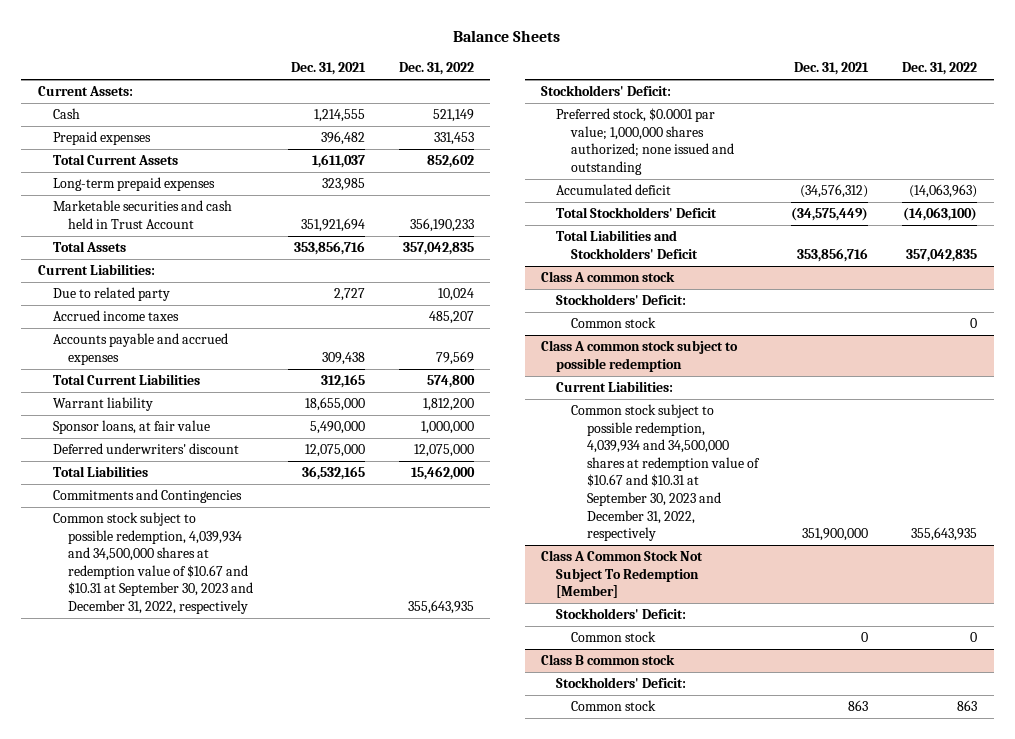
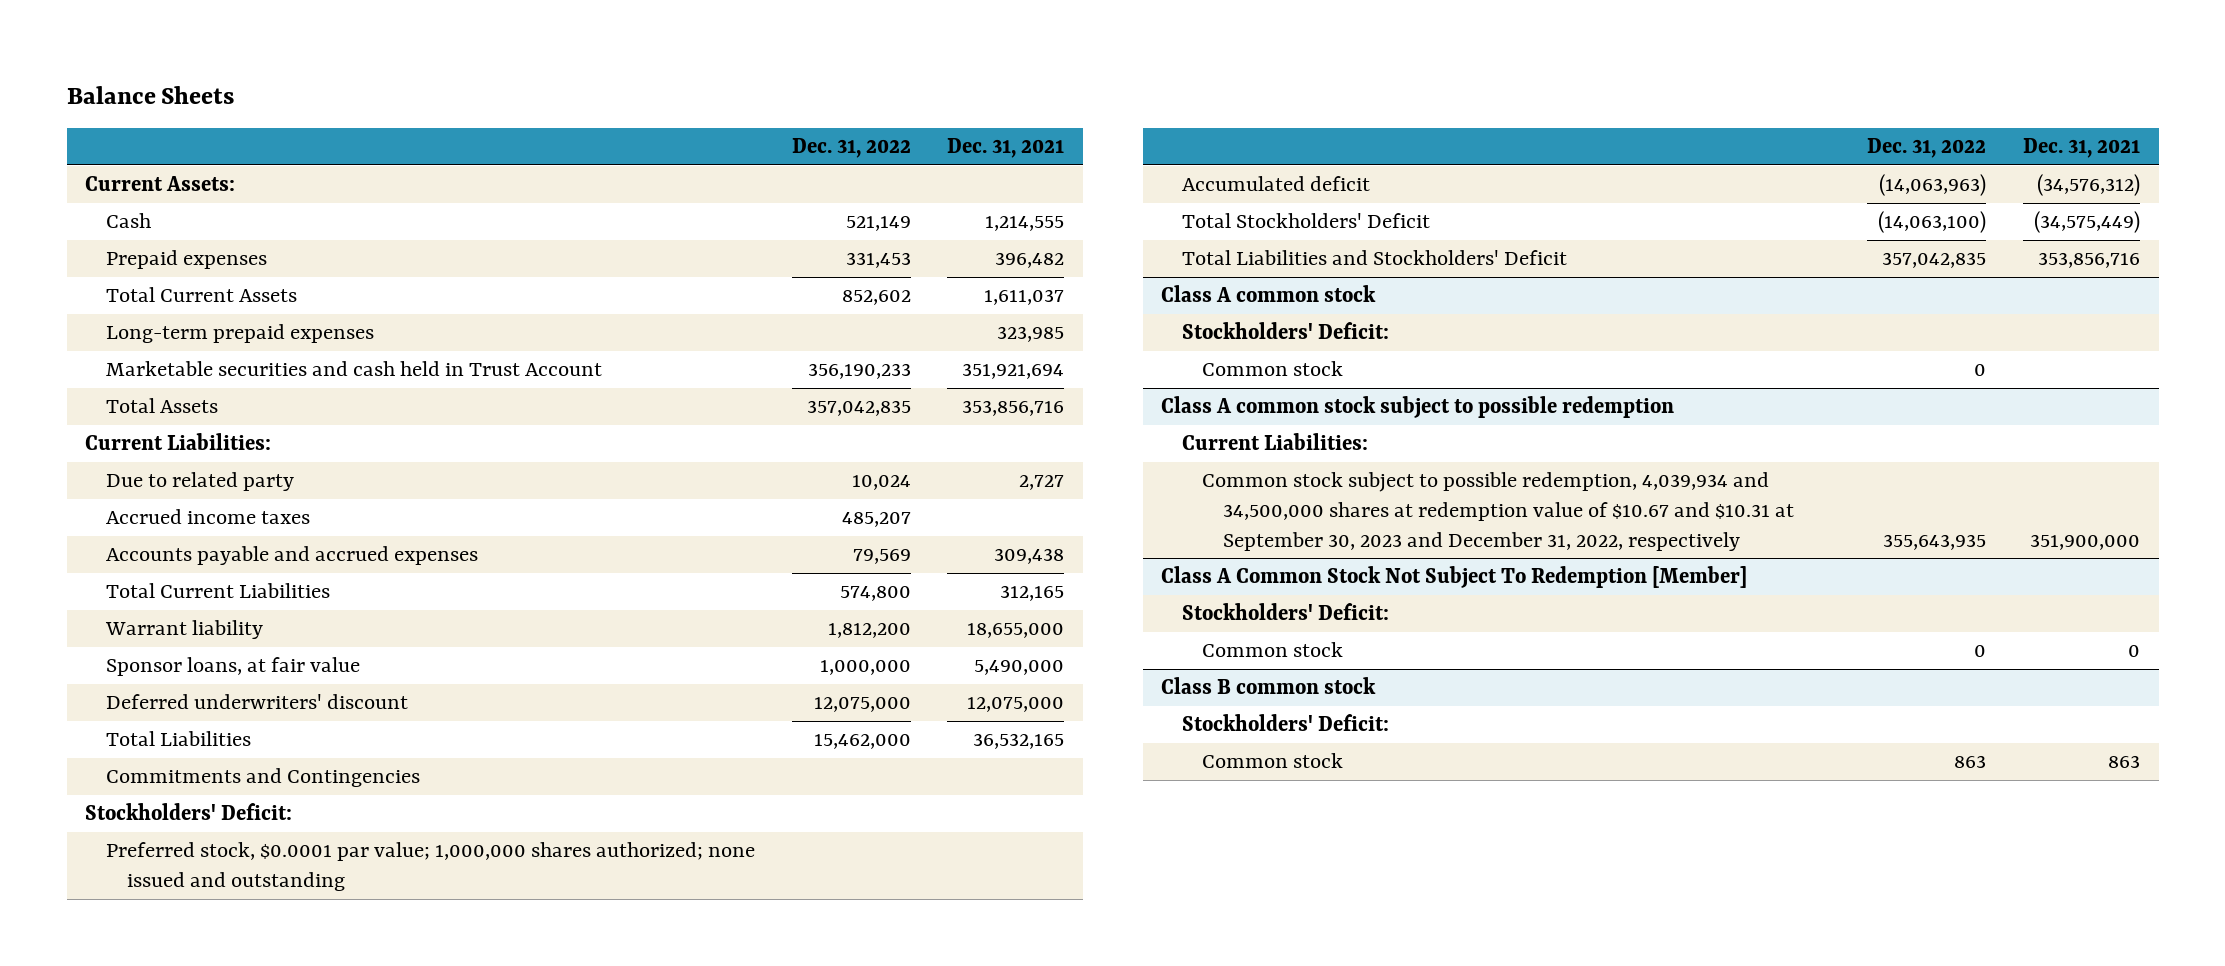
[53,512,254,614] Common stock subject to possible redemption, 4,039,934 and 34,500,000 shares at redemption value of $10.67 and $10.31 at September 30, 2023 and December 31, 2022, respectively -> none

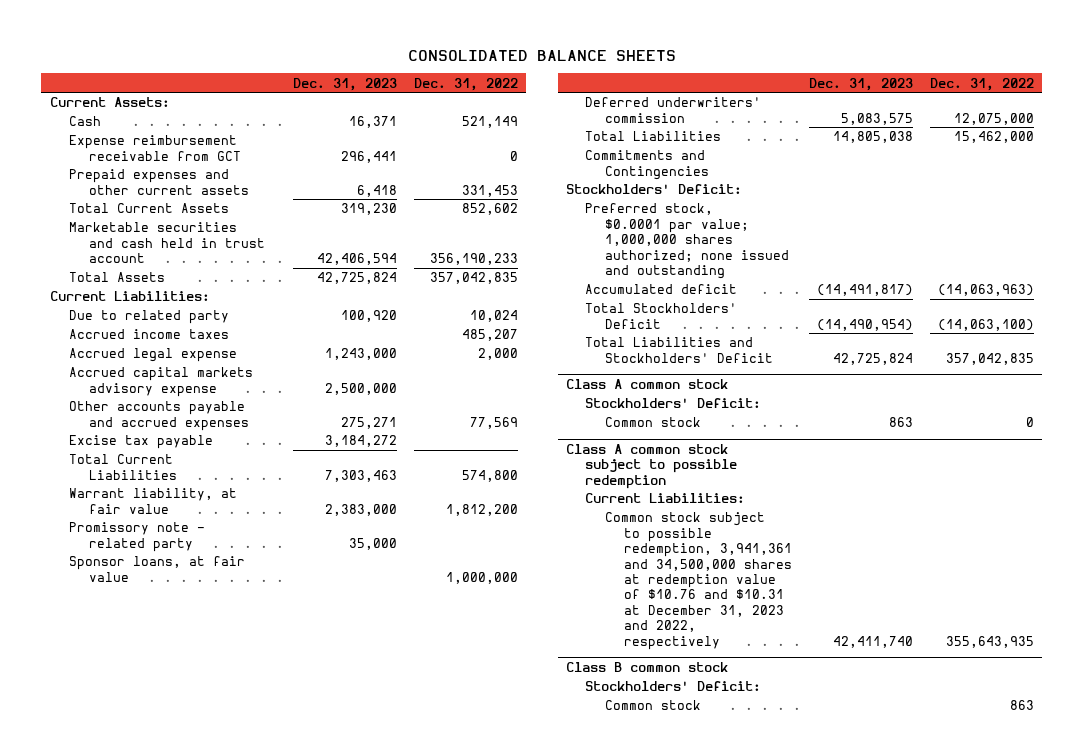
[66,85,234,104] Balance Sheets -> [407,49,676,61] CONSOLIDATED BALANCE SHEETS
[947,138,1065,159] Dec. 31, 2021 -> none
none -> [292,77,397,91] Dec. 31, 2023
none -> [69,135,241,161] Expense reimbursement receivable from GCT
[105,250,267,270] Prepaid expenses -> [69,169,249,195] Prepaid expenses and other current assets
[105,324,374,344] Long-term prepaid expenses -> none
[105,361,602,377] Marketable securities and cash held in Trust Account -> [69,222,265,264] Marketable securities and cash held in trust account
none -> [69,348,238,363] Accrued legal expense
none -> [69,367,254,397] Accrued capital markets advisory expense
[105,546,478,566] Accounts payable and accrued expenses -> [69,401,249,431] Other accounts payable and accrued expenses
[852,549,911,565] 79,569 -> [469,416,518,429] 77,569
none -> [69,435,214,450] Excise tax payable
[104,620,263,640] Warrant liability -> [69,488,238,514] Warrant liability, at fair value
none -> [69,522,206,552] Promissory note - related party
[105,694,408,710] Deferred underwriters' discount -> [585,97,762,123] Deferred underwriters' commission
[1160,566,1747,589] Class A Common Stock Not Subject To Redemption [Member] -> none
[1181,603,1389,621] Stockholders' Deficit: -> none
[1202,642,1344,658] Common stock -> none
[1202,472,1795,551] Common stock subject to possible redemption, 4,039,934 and 34,500,000 shares at redemption value of $10.67 and $10.31 at September 30, 2023 and December 31, 2022, respectively -> [604,512,793,650] Common stock subject to possible redemption, 3,941,361 and 34,500,000 shares at redemption value of $10.76 and $10.31 at December 31, 2023 and 2022, respectively

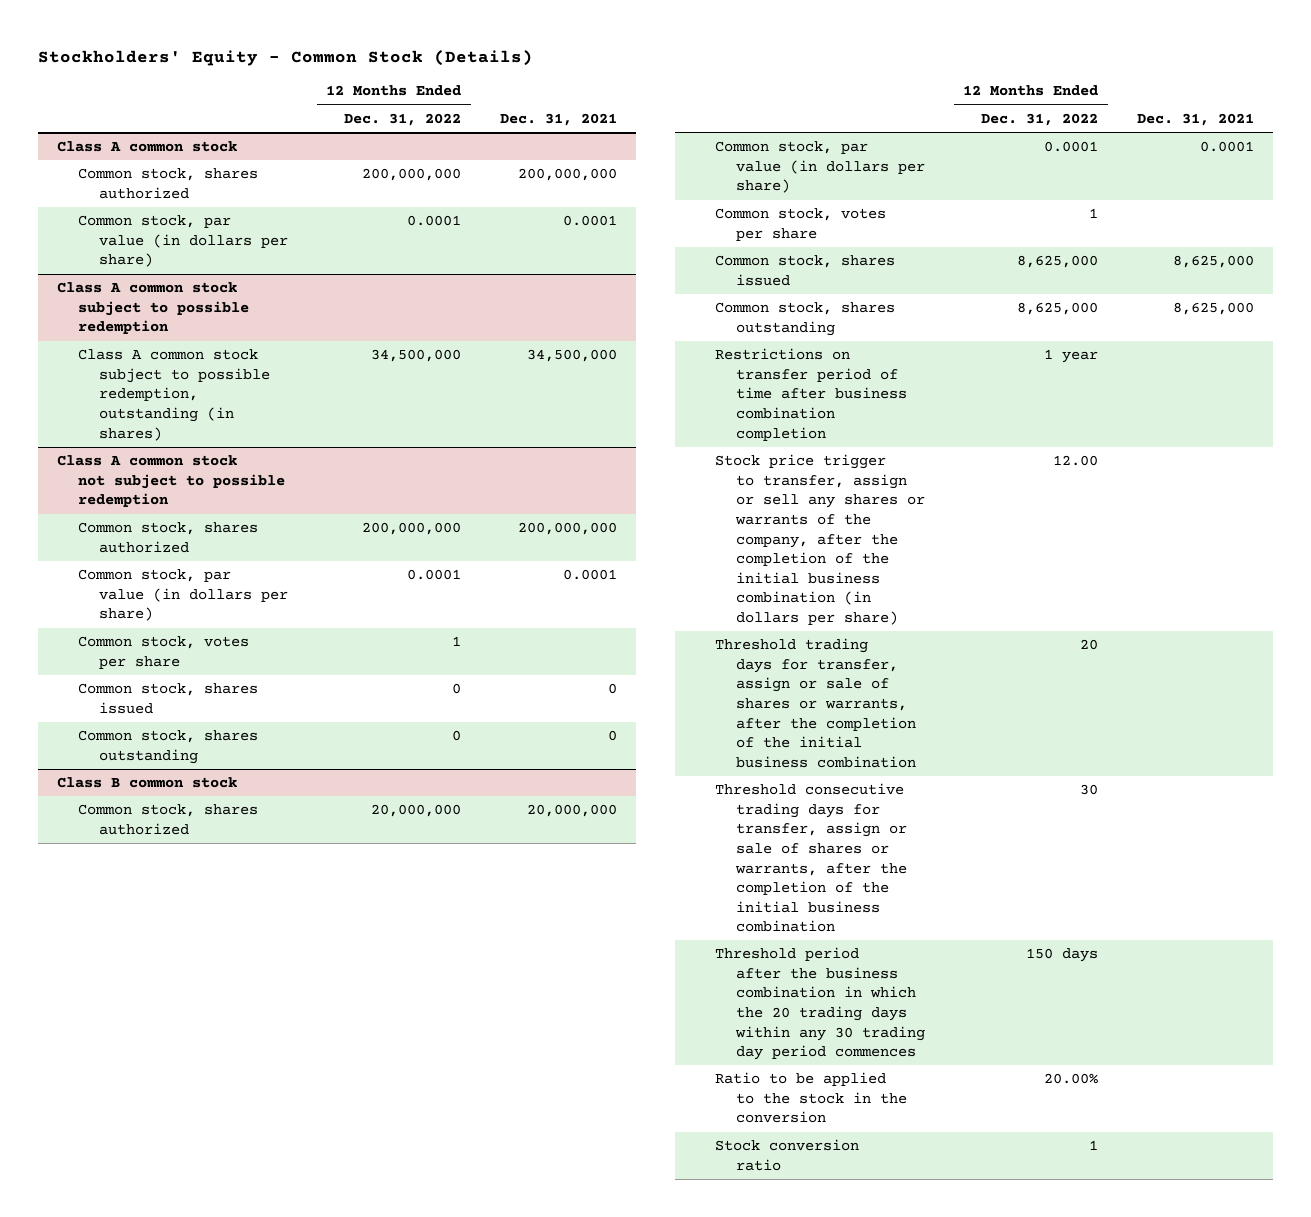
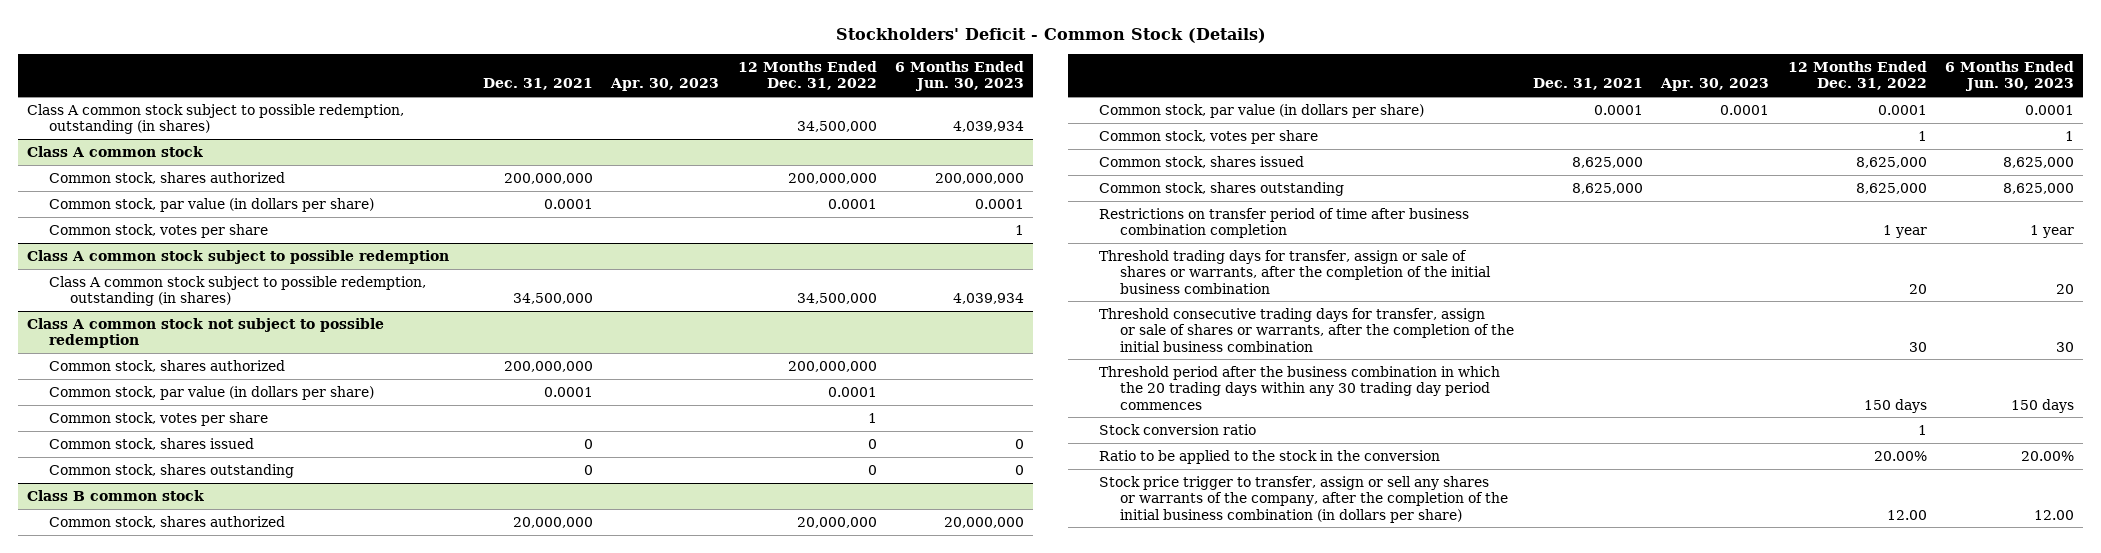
[37,49,533,66] Stockholders' Equity - Common Stock (Details) -> [835,27,1266,43] Stockholders' Deficit - Common Stock (Details)
none -> [610,78,720,92] Apr. 30, 2023
none -> [895,60,1025,92] 6 Months Ended Jun. 30, 2023
none -> [27,103,405,135] Class A common stock subject to possible redemption, outstanding (in shares)
none -> [48,223,268,238] Common stock, votes per share
[714,1072,907,1124] Ratio to be applied to the stock in the conversion -> [1098,449,1440,464] Ratio to be applied to the stock in the conversion
[714,454,925,625] Stock price trigger to transfer, assign or sell any shares or warrants of the company, after the completion of the initial business combination (in dollars per share) -> [1098,475,1509,523] Stock price trigger to transfer, assign or sell any shares or warrants of the company, after the completion of the initial business combination (in dollars per share)

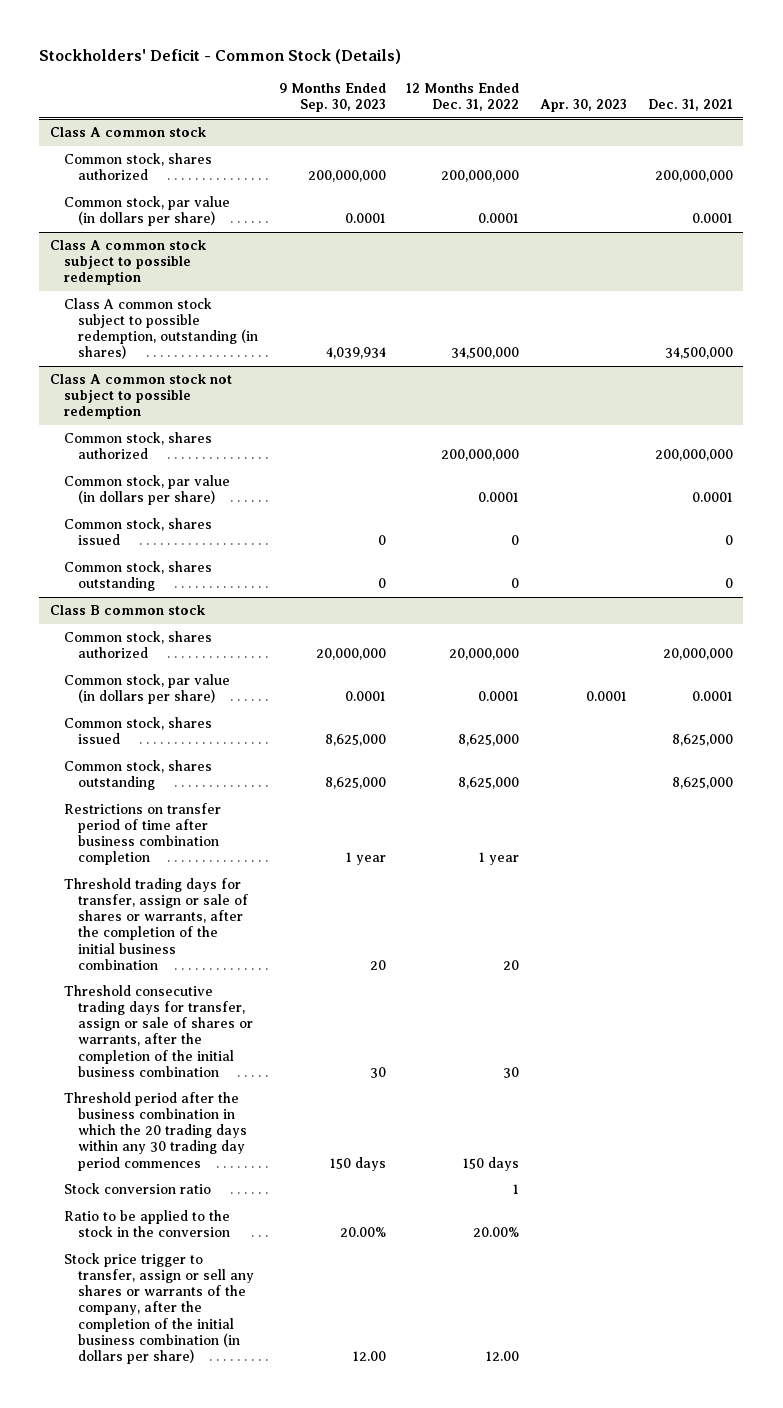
[895,60,1025,92] 6 Months Ended Jun. 30, 2023 -> none
none -> [278,82,386,112] 9 Months Ended Sep. 30, 2023
[27,103,405,135] Class A common stock subject to possible redemption, outstanding (in shares) -> none
[48,223,268,238] Common stock, votes per share -> none
[48,411,268,426] Common stock, votes per share -> none
[1098,129,1318,144] Common stock, votes per share -> none

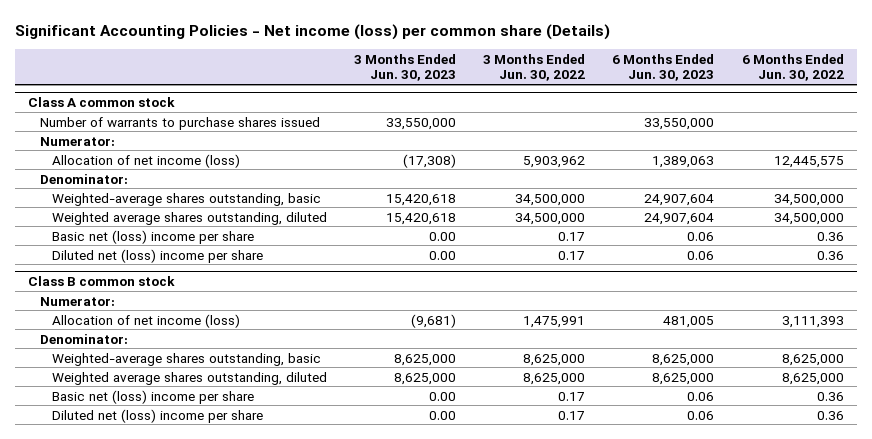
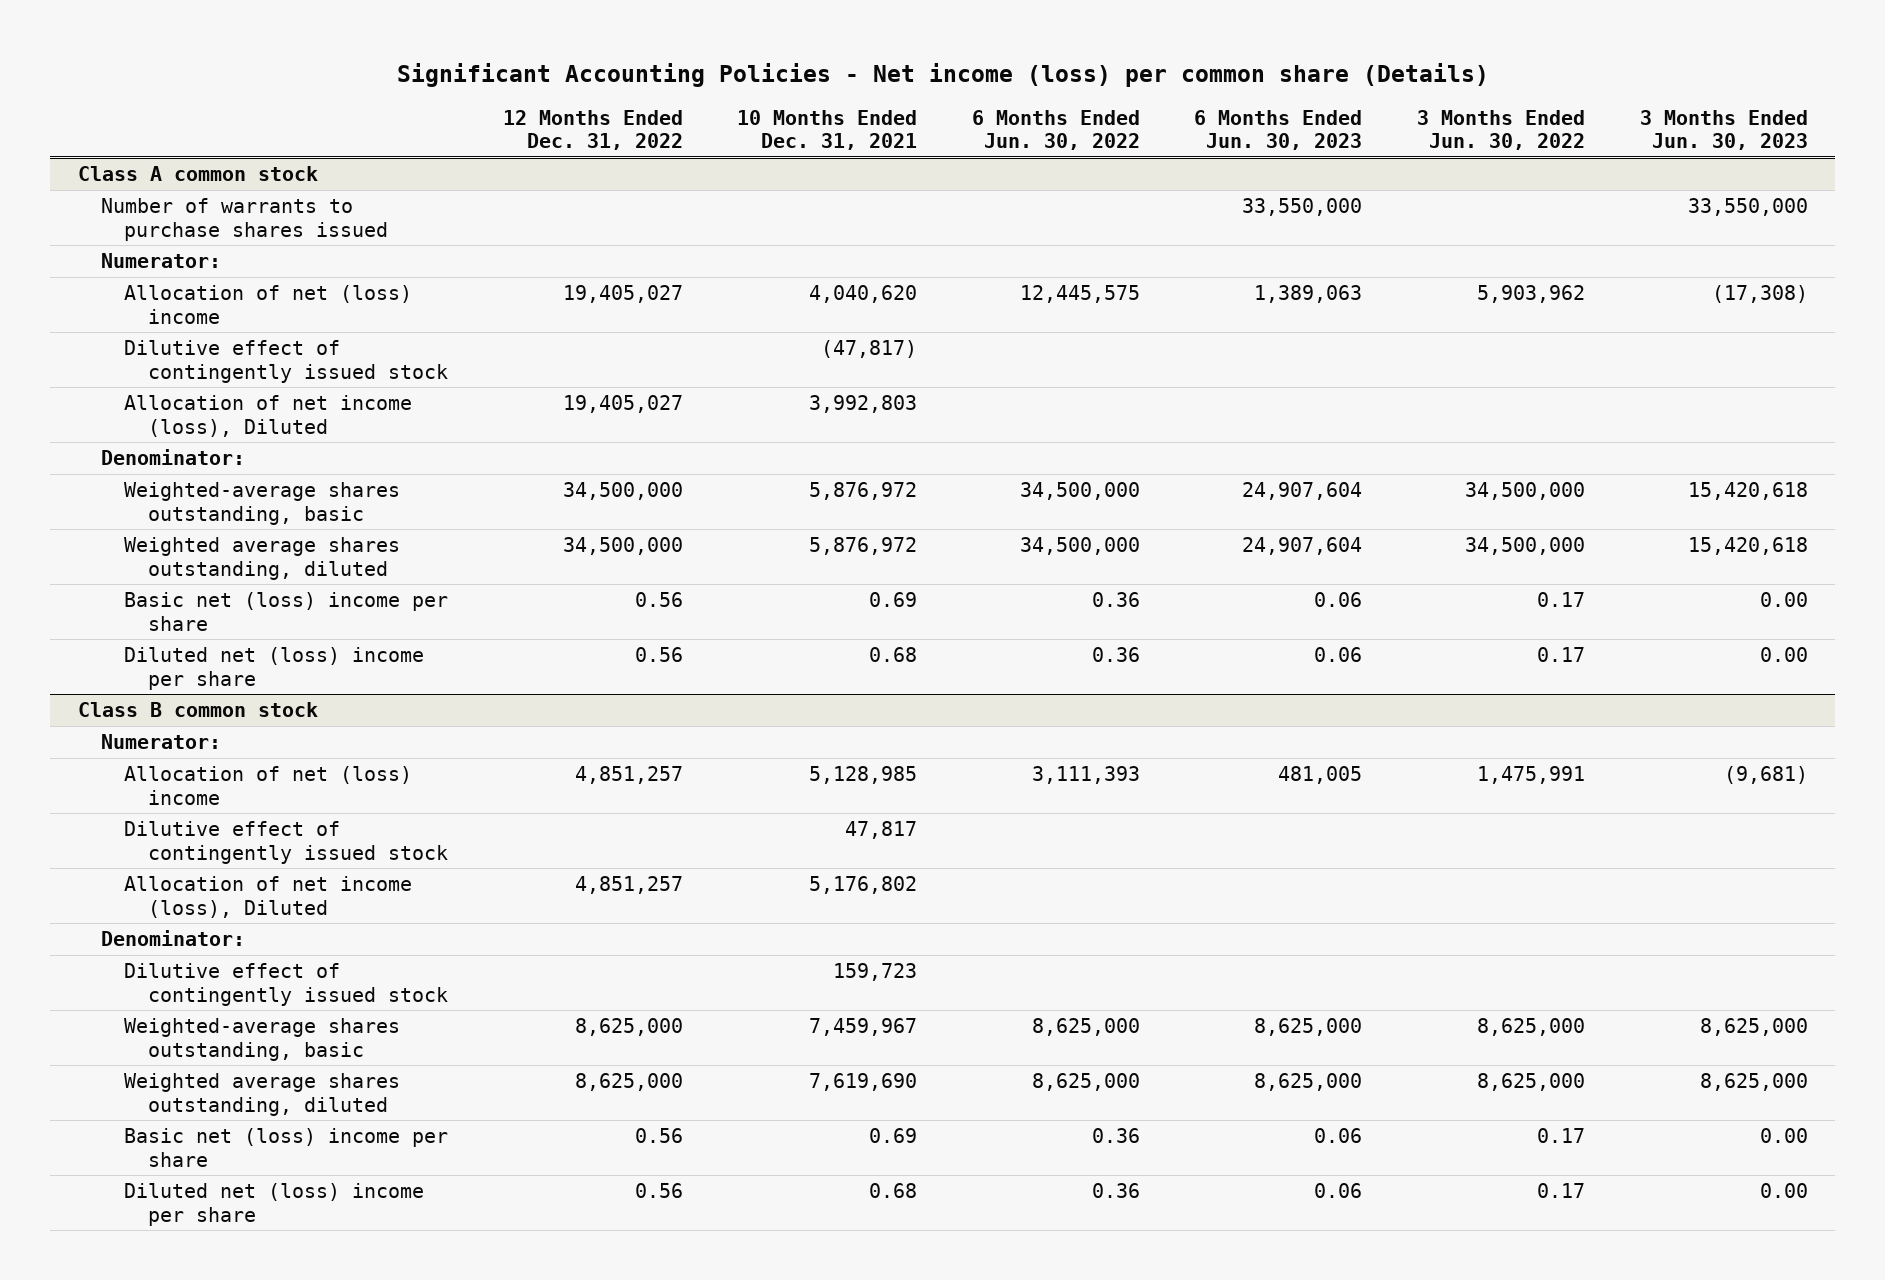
none -> [502,110,683,151] 12 Months Ended Dec. 31, 2022
none -> [737,110,918,151] 10 Months Ended Dec. 31, 2021
[51,153,240,168] Allocation of net income (loss) -> [124,285,413,324] Allocation of net (loss) income
none -> [124,340,448,383] Dilutive effect of contingently issued stock
none -> [124,395,413,437] Allocation of net income (loss), Diluted
[51,313,240,328] Allocation of net income (loss) -> [124,766,413,805] Allocation of net (loss) income
none -> [124,821,448,864] Dilutive effect of contingently issued stock
none -> [124,876,413,918] Allocation of net income (loss), Diluted
none -> [124,963,448,1006] Dilutive effect of contingently issued stock

